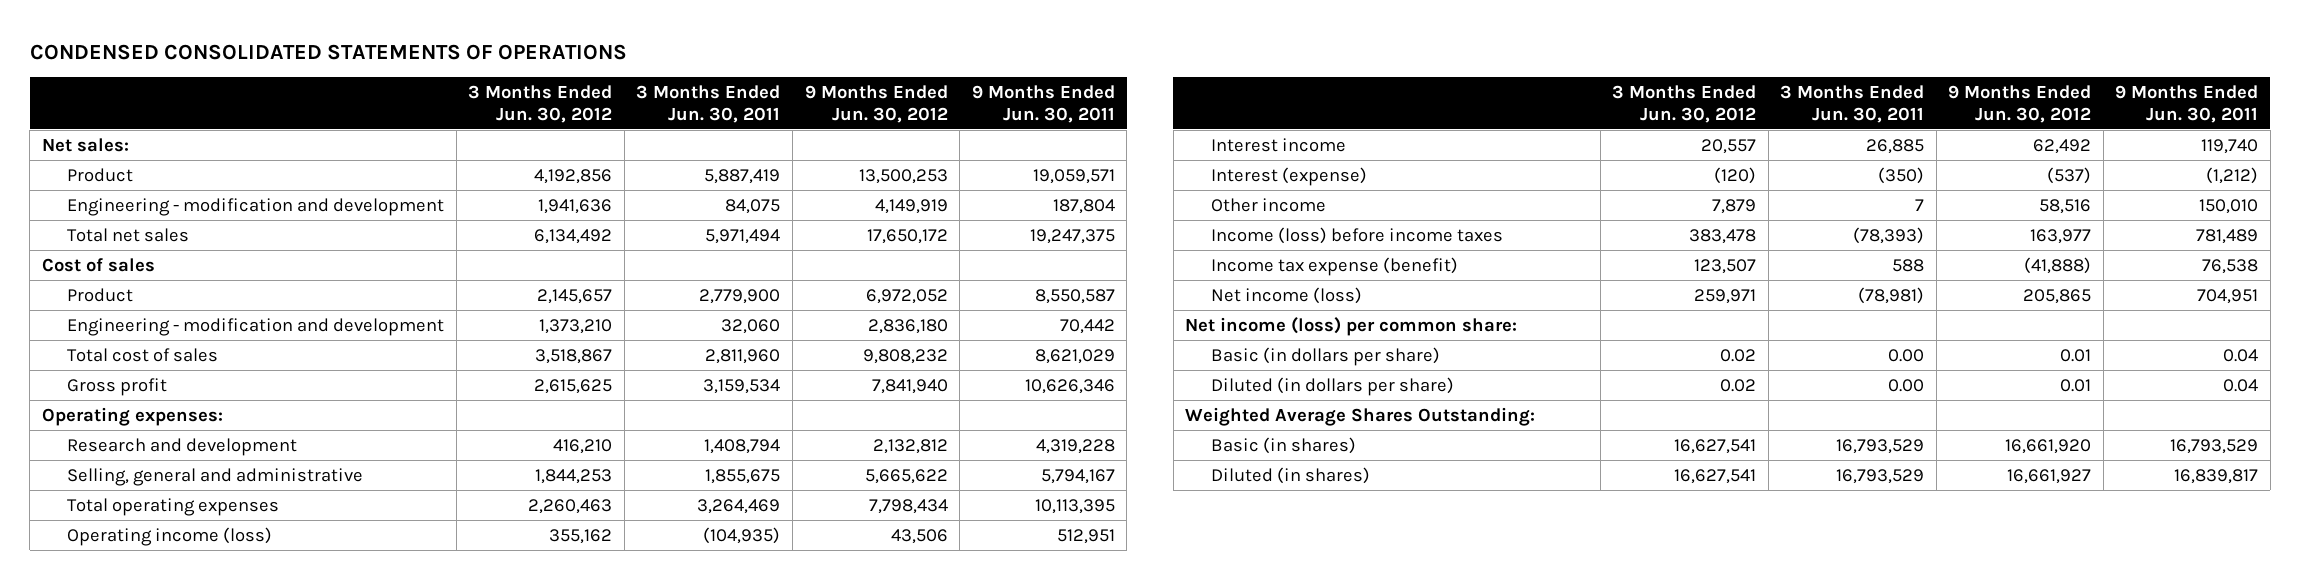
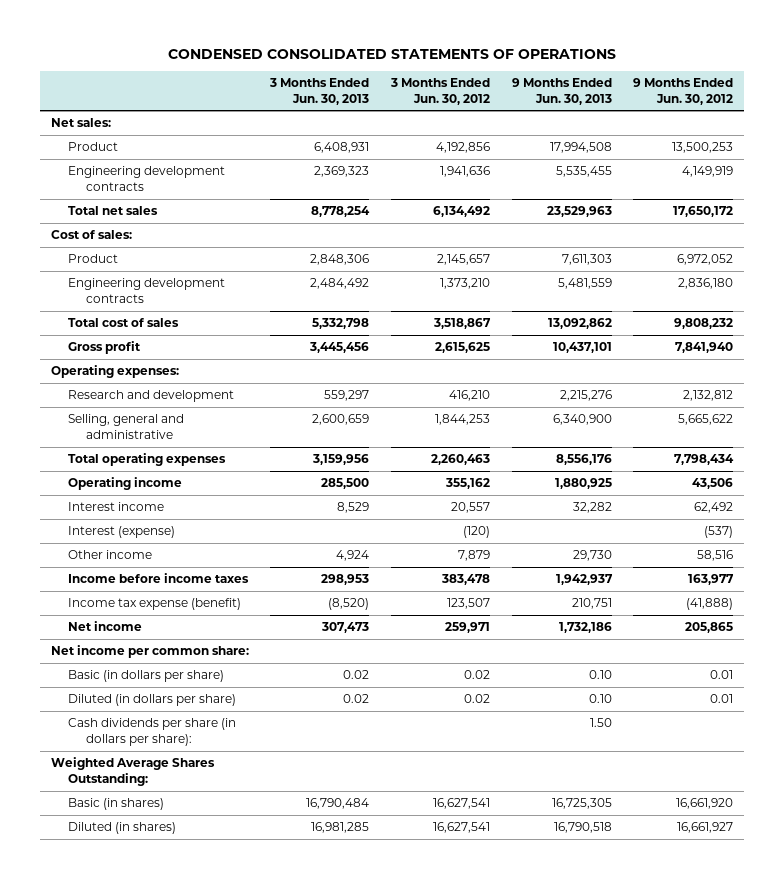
[636,84,781,124] 3 Months Ended Jun. 30, 2011 -> none
[971,84,1115,124] 9 Months Ended Jun. 30, 2011 -> none
none -> [269,78,370,105] 3 Months Ended Jun. 30, 2013
none -> [511,78,612,105] 9 Months Ended Jun. 30, 2013
[67,197,445,216] Engineering - modification and development -> [68,166,226,191] Engineering development contracts
[41,257,155,272] Cost of sales -> [50,230,132,240] Cost of sales:
[67,317,445,336] Engineering - modification and development -> [68,278,226,303] Engineering development contracts
[67,526,273,546] Operating income (loss) -> [68,477,183,491] Operating income
[1211,226,1504,244] Income (loss) before income taxes -> [68,573,250,584] Income before income taxes
[1211,286,1363,304] Net income (loss) -> [68,621,143,632] Net income
[1185,316,1518,336] Net income (loss) per common share: -> [50,645,249,659] Net income per common share:
none -> [68,718,237,746] Cash dividends per share (in dollars per share):

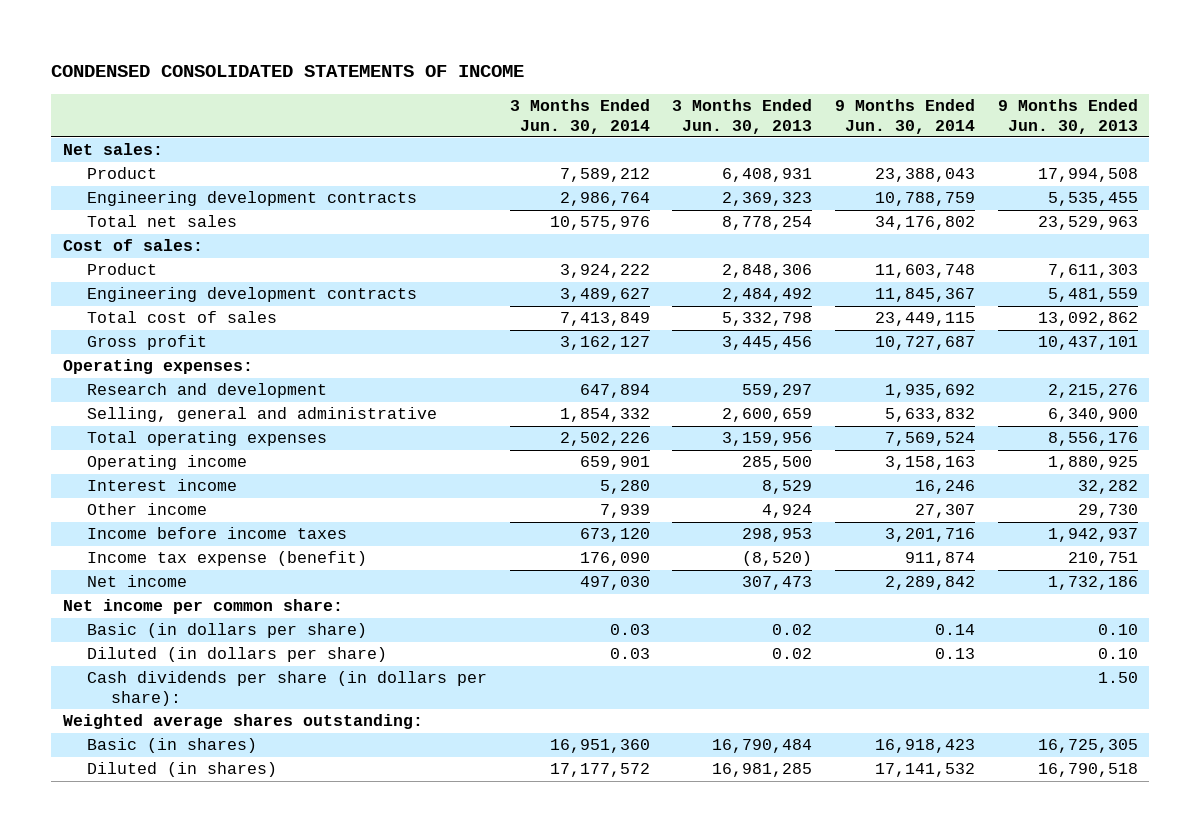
[168,48,617,59] CONDENSED CONSOLIDATED STATEMENTS OF OPERATIONS -> [51,65,525,78] CONDENSED CONSOLIDATED STATEMENTS OF INCOME
[390,78,491,105] 3 Months Ended Jun. 30, 2012 -> none
[633,78,734,105] 9 Months Ended Jun. 30, 2012 -> none
none -> [509,99,650,134] 3 Months Ended Jun. 30, 2014
none -> [835,99,976,134] 9 Months Ended Jun. 30, 2014
[68,526,176,539] Interest (expense) -> none
[50,757,215,786] Weighted Average Shares Outstanding: -> [62,714,423,730] Weighted average shares outstanding:

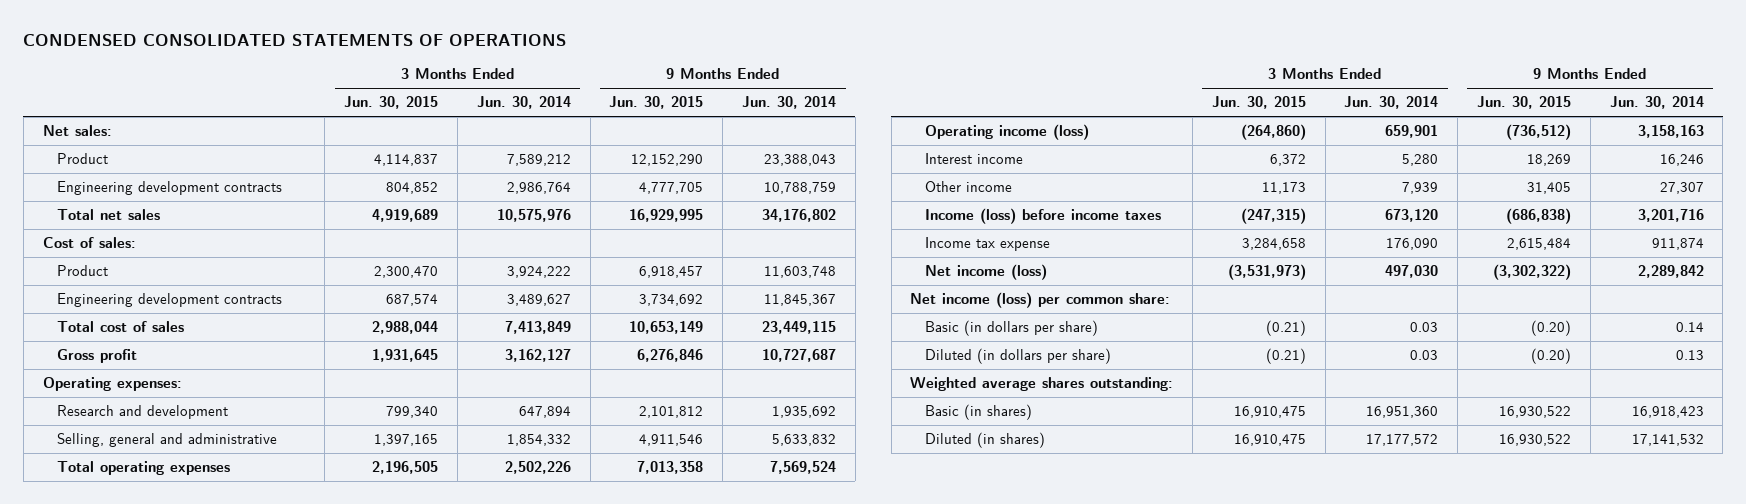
[51,65,525,78] CONDENSED CONSOLIDATED STATEMENTS OF INCOME -> [23,33,567,46] CONDENSED CONSOLIDATED STATEMENTS OF OPERATIONS
[672,99,813,134] 3 Months Ended Jun. 30, 2013 -> none
[998,99,1139,134] 9 Months Ended Jun. 30, 2013 -> none
none -> [344,96,439,110] Jun. 30, 2015
none -> [609,96,704,110] Jun. 30, 2015
[86,455,247,471] Operating income -> [924,124,1089,141] Operating income (loss)
[86,527,347,540] Income before income taxes -> [924,208,1161,225] Income (loss) before income taxes
[86,551,367,567] Income tax expense (benefit) -> [924,237,1050,252] Income tax expense
[86,575,187,588] Net income -> [924,264,1047,281] Net income (loss)
[62,599,343,615] Net income per common share: -> [910,292,1171,309] Net income (loss) per common share:
[86,671,487,706] Cash dividends per share (in dollars per share): -> none

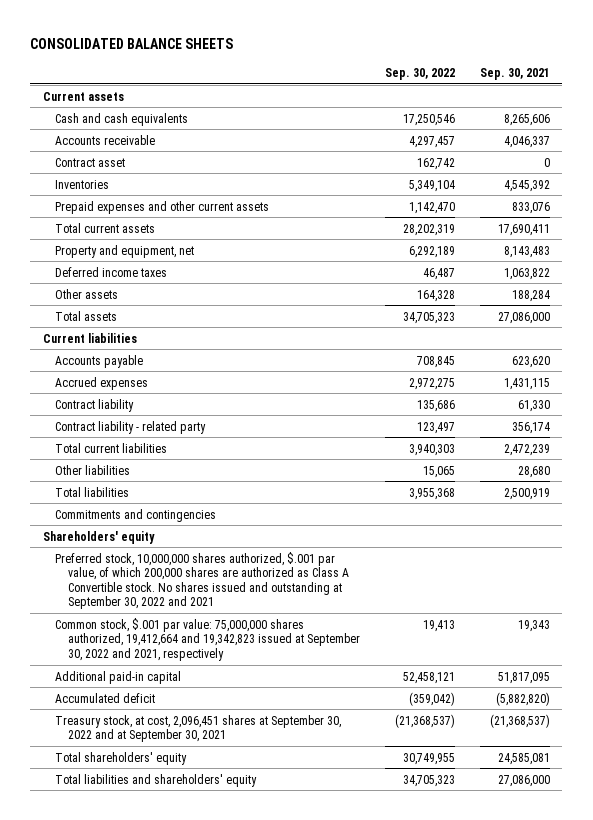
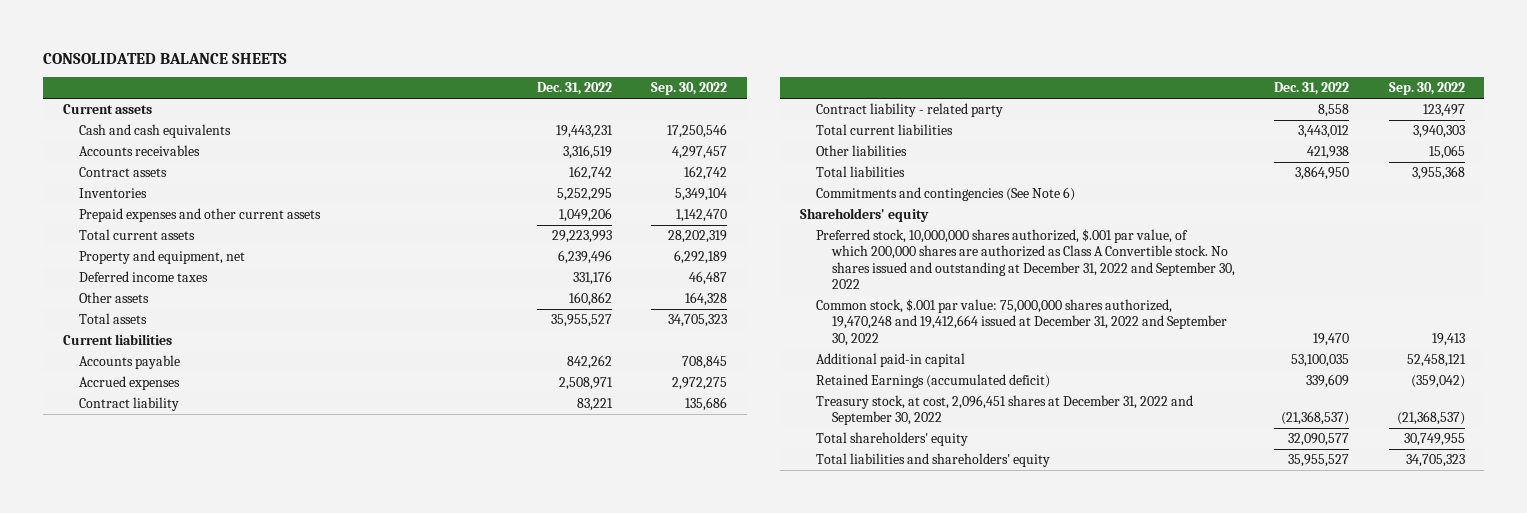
[479,67,550,80] Sep. 30, 2021 -> none
none -> [537,82,613,96] Dec. 31, 2022
[55,134,156,145] Accounts receivable -> [78,145,200,157] Accounts receivables
[55,157,126,167] Contract asset -> [78,167,167,178] Contract assets
[55,508,217,522] Commitments and contingencies -> [816,187,1076,202] Commitments and contingencies (See Note 6)
[55,551,349,610] Preferred stock, 10,000,000 shares authorized, $.001 par value, of which 200,000 shares are authorized as Class A Convertible stock. No shares issued and outstanding at September 30, 2022 and 2021 -> [816,229,1236,290] Preferred stock, 10,000,000 shares authorized, $.001 par value, of which 200,000 shares are authorized as Class A Convertible stock. No shares issued and outstanding at December 31, 2022 and September 30, 2022
[55,617,360,661] Common stock, $.001 par value: 75,000,000 shares authorized, 19,412,664 and 19,342,823 issued at September 30, 2022 and 2021, respectively -> [816,299,1228,346] Common stock, $.001 par value: 75,000,000 shares authorized, 19,470,248 and 19,412,664 issued at December 31, 2022 and September 30, 2022
[55,692,156,703] Accumulated deficit -> [816,374,1051,389] Retained Earnings (accumulated deficit)
[55,714,342,743] Treasury stock, at cost, 2,096,451 shares at September 30, 2022 and at September 30, 2021 -> [816,395,1194,426] Treasury stock, at cost, 2,096,451 shares at December 31, 2022 and September 30, 2022

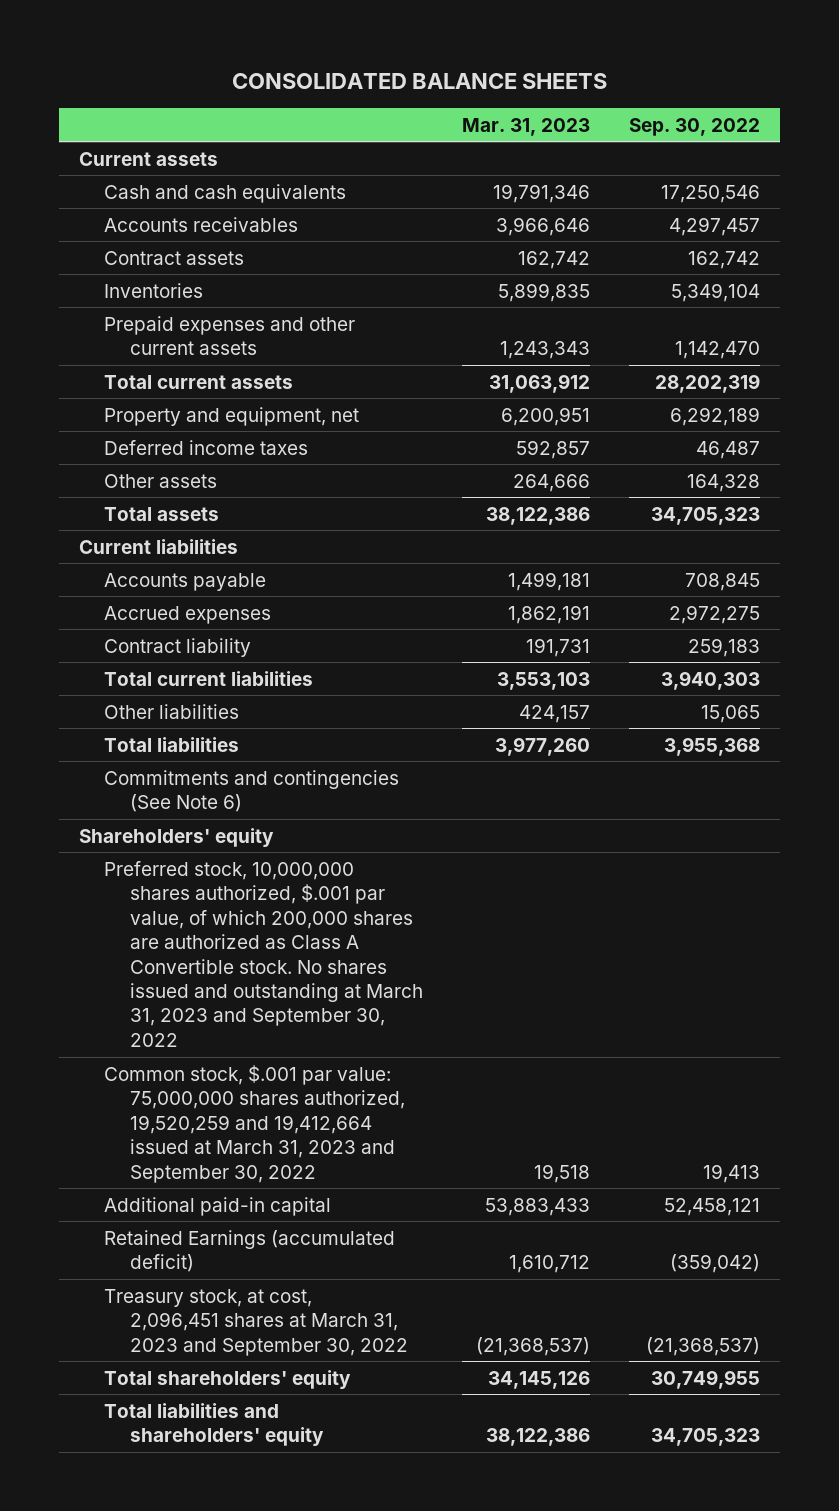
[537,82,613,96] Dec. 31, 2022 -> none
none -> [462,117,591,136] Mar. 31, 2023
[816,103,1004,118] Contract liability - related party -> none
[685,397,728,412] 135,686 -> [688,637,761,657] 259,183
[816,229,1236,290] Preferred stock, 10,000,000 shares authorized, $.001 par value, of which 200,000 shares are authorized as Class A Convertible stock. No shares issued and outstanding at December 31, 2022 and September 30, 2022 -> [104,860,423,1047] Preferred stock, 10,000,000 shares authorized, $.001 par value, of which 200,000 shares are authorized as Class A Convertible stock. No shares issued and outstanding at March 31, 2023 and September 30, 2022
[816,299,1228,346] Common stock, $.001 par value: 75,000,000 shares authorized, 19,470,248 and 19,412,664 issued at December 31, 2022 and September 30, 2022 -> [104,1064,405,1183] Common stock, $.001 par value: 75,000,000 shares authorized, 19,520,259 and 19,412,664 issued at March 31, 2023 and September 30, 2022
[816,395,1194,426] Treasury stock, at cost, 2,096,451 shares at December 31, 2022 and September 30, 2022 -> [104,1288,408,1356] Treasury stock, at cost, 2,096,451 shares at March 31, 2023 and September 30, 2022

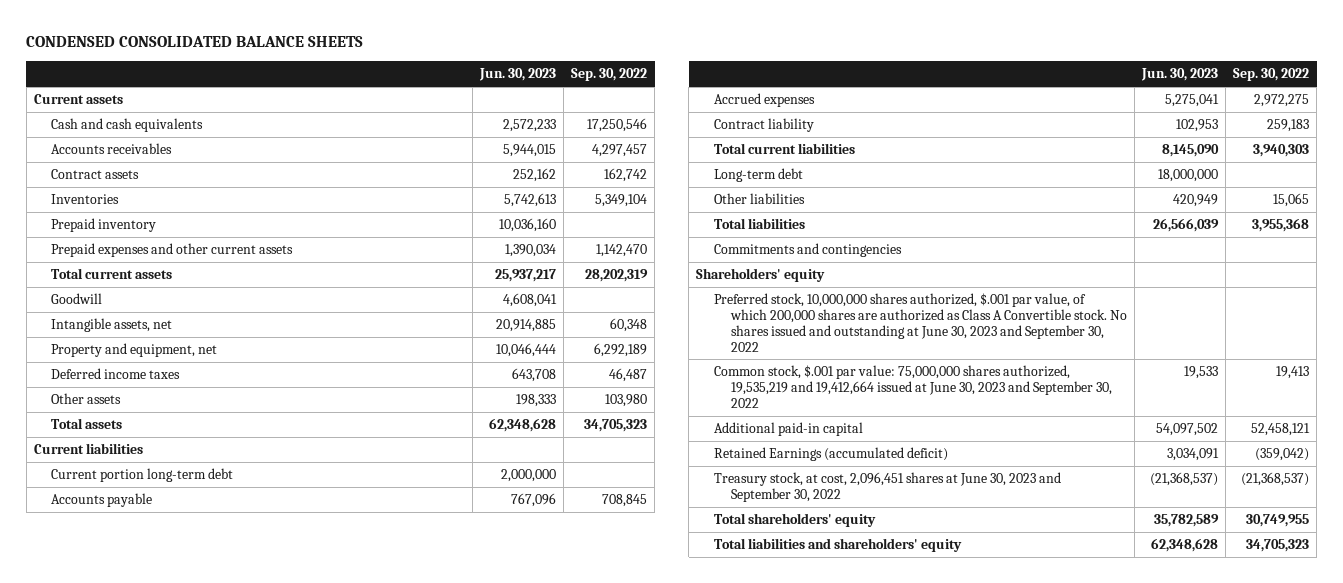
[231,72,607,89] CONSOLIDATED BALANCE SHEETS -> [26,36,364,48] CONDENSED CONSOLIDATED BALANCE SHEETS
[462,117,591,136] Mar. 31, 2023 -> none
none -> [479,68,557,82] Jun. 30, 2023
none -> [51,218,157,233] Prepaid inventory
none -> [51,293,103,305] Goodwill
none -> [51,318,173,333] Intangible assets, net
[687,473,761,492] 164,328 -> [605,394,648,408] 103,980
none -> [51,468,234,483] Current portion long-term debt
none -> [713,168,803,183] Long-term debt
[104,769,400,813] Commitments and contingencies (See Note 6) -> [713,243,902,258] Commitments and contingencies
[104,860,423,1047] Preferred stock, 10,000,000 shares authorized, $.001 par value, of which 200,000 shares are authorized as Class A Convertible stock. No shares issued and outstanding at March 31, 2023 and September 30, 2022 -> [713,293,1128,352] Preferred stock, 10,000,000 shares authorized, $.001 par value, of which 200,000 shares are authorized as Class A Convertible stock. No shares issued and outstanding at June 30, 2023 and September 30, 2022
[104,1064,405,1183] Common stock, $.001 par value: 75,000,000 shares authorized, 19,520,259 and 19,412,664 issued at March 31, 2023 and September 30, 2022 -> [713,365,1113,408] Common stock, $.001 par value: 75,000,000 shares authorized, 19,535,219 and 19,412,664 issued at June 30, 2023 and September 30, 2022
[104,1288,408,1356] Treasury stock, at cost, 2,096,451 shares at March 31, 2023 and September 30, 2022 -> [713,472,1061,502] Treasury stock, at cost, 2,096,451 shares at June 30, 2023 and September 30, 2022

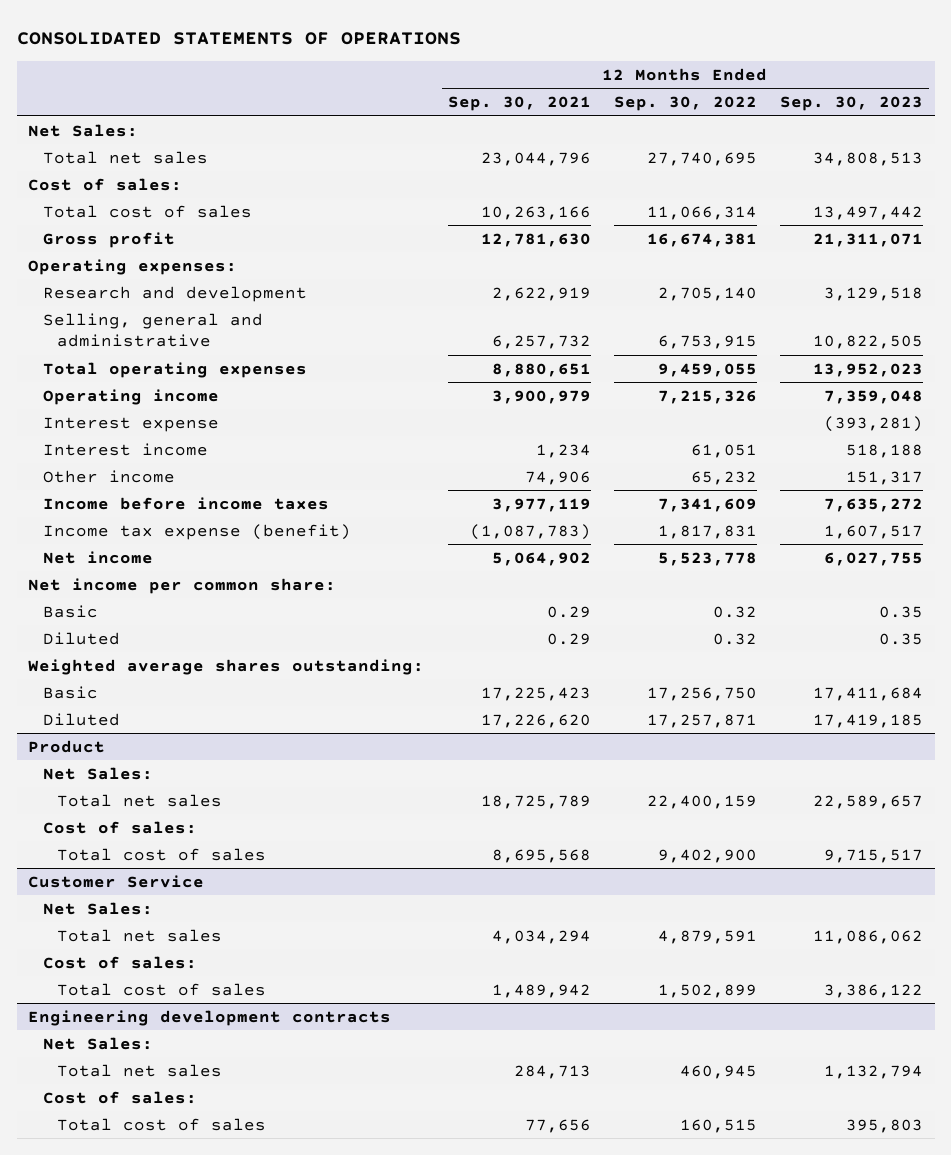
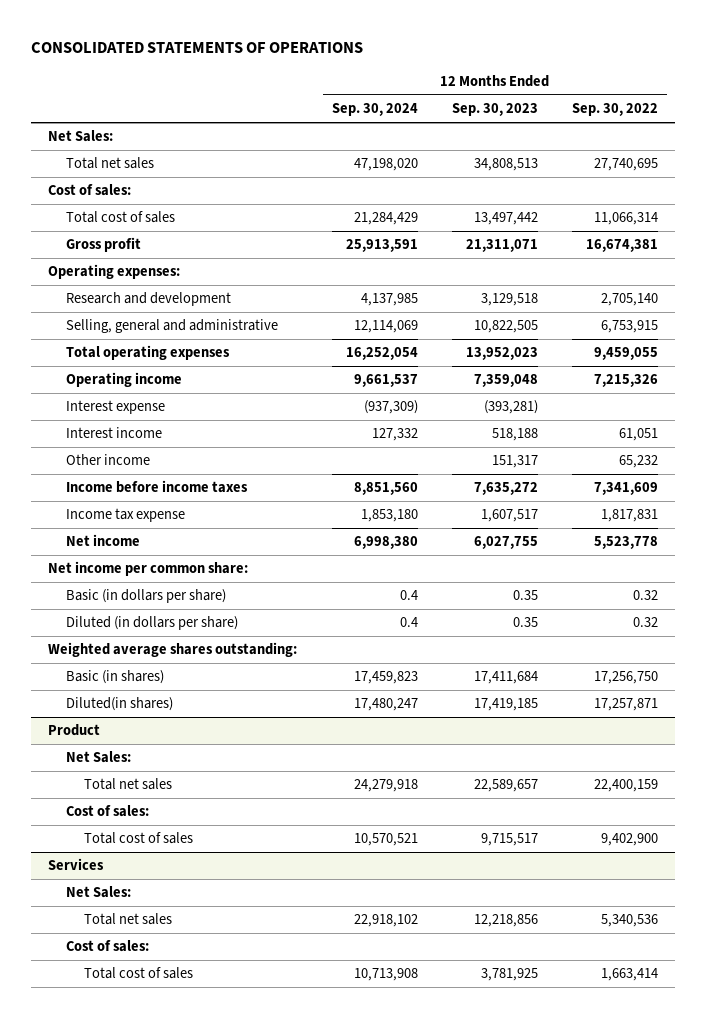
[447,96,591,112] Sep. 30, 2021 -> none
none -> [331,103,418,117] Sep. 30, 2024
[42,523,351,540] Income tax expense (benefit) -> [65,508,185,523] Income tax expense
[42,604,98,618] Basic -> [65,589,226,604] Basic (in dollars per share)
[42,631,120,645] Diluted -> [65,616,238,631] Diluted (in dollars per share)
[42,685,98,699] Basic -> [65,670,164,685] Basic (in shares)
[42,712,120,726] Diluted -> [65,697,173,712] Diluted(in shares)
[42,901,153,915] Net Sales: -> none
[57,928,223,942] Total net sales -> none
[42,955,197,969] Cost of sales: -> none
[57,982,267,996] Total cost of sales -> none
[28,1009,392,1026] Engineering development contracts -> none
[28,874,205,888] Customer Service -> [48,858,105,871] Services
[679,1064,757,1079] 460,945 -> [601,914,659,928] 5,340,536
[824,1064,924,1079] 1,132,794 -> [473,914,538,928] 12,218,856
[679,1118,757,1133] 160,515 -> [601,968,659,982] 1,663,414
[846,1118,924,1133] 395,803 -> [480,968,538,982] 3,781,925

